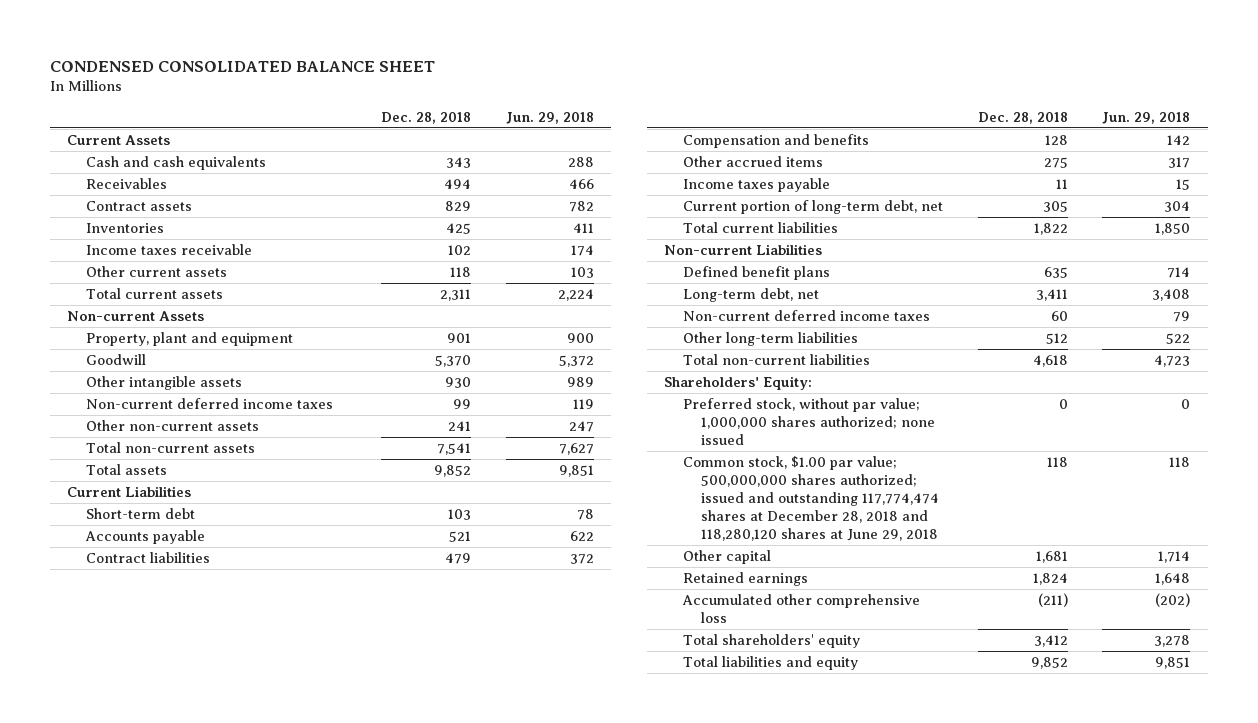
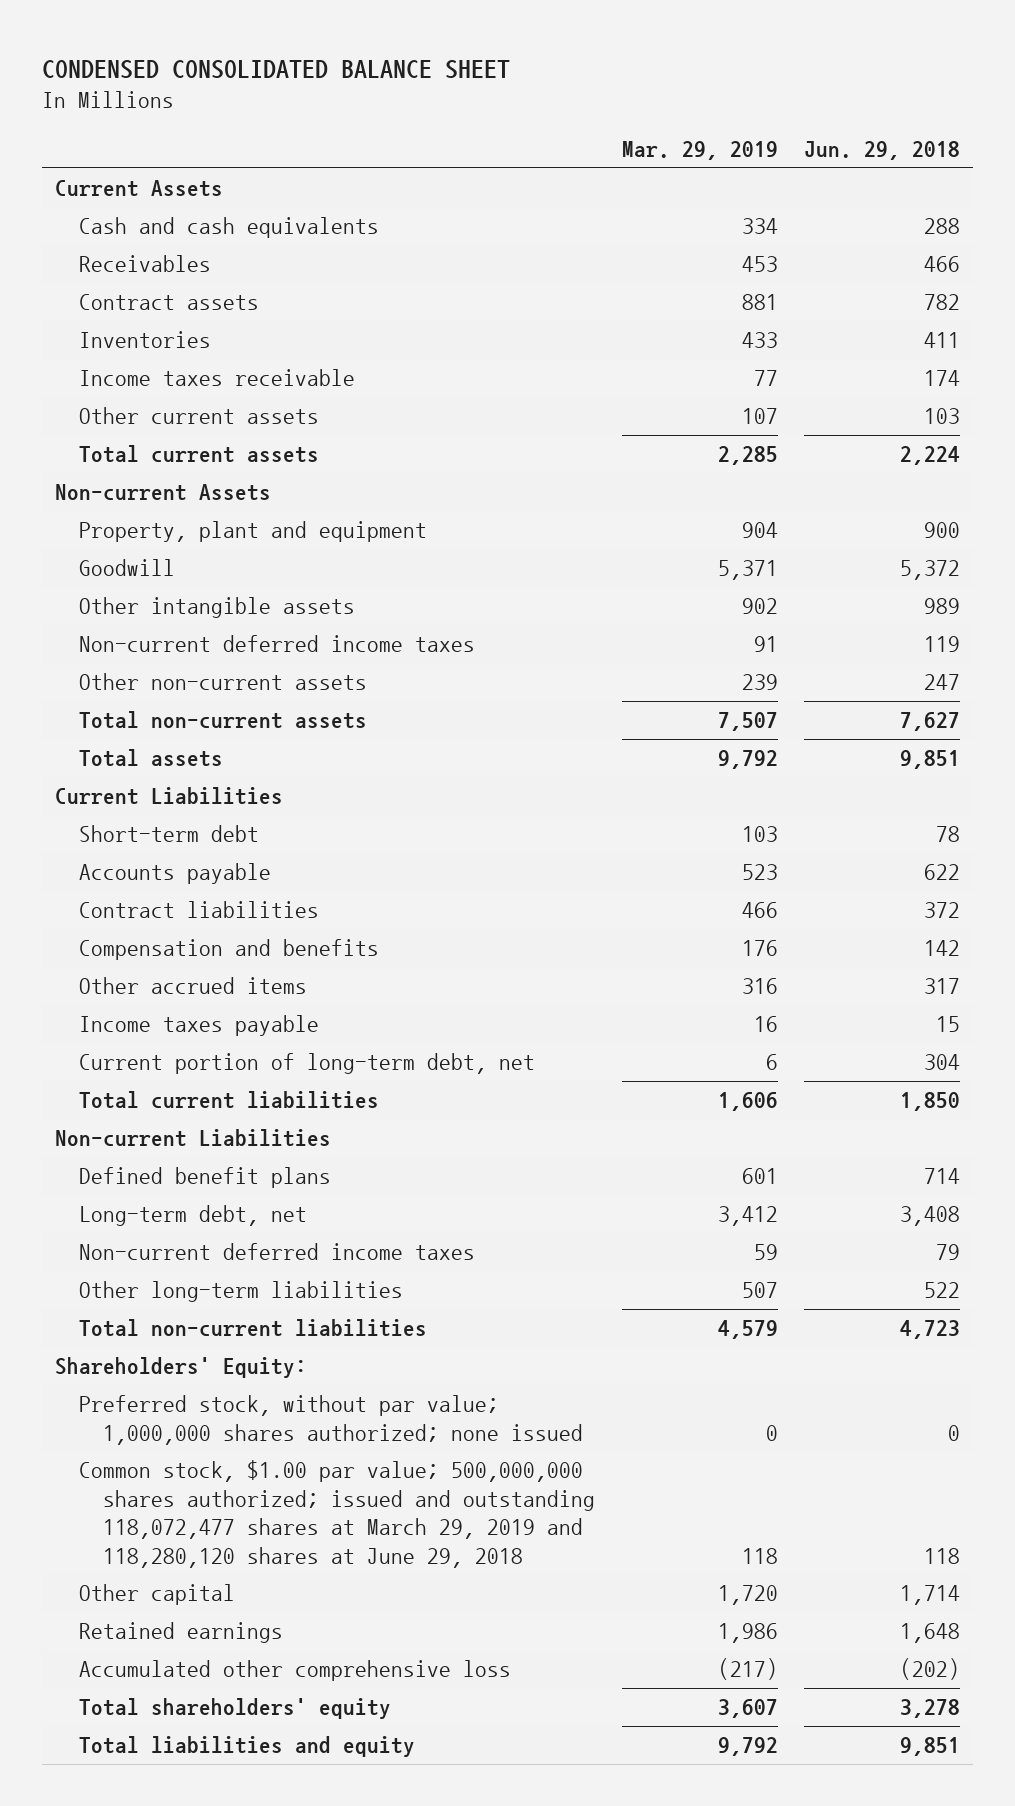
[380,111,471,124] Dec. 28, 2018 -> none
none -> [621,141,778,161] Mar. 29, 2019
[682,455,940,542] Common stock, $1.00 par value; 500,000,000 shares authorized; issued and outstanding 117,774,474 shares at December 28, 2018 and 118,280,120 shares at June 29, 2018 -> [79,1460,596,1568] Common stock, $1.00 par value; 500,000,000 shares authorized; issued and outstanding 118,072,477 shares at March 29, 2019 and 118,280,120 shares at June 29, 2018

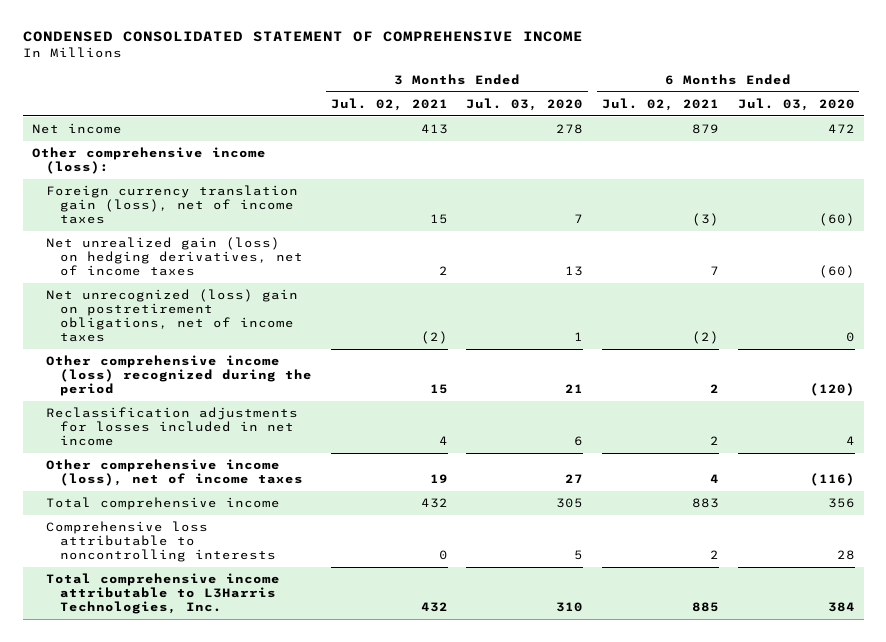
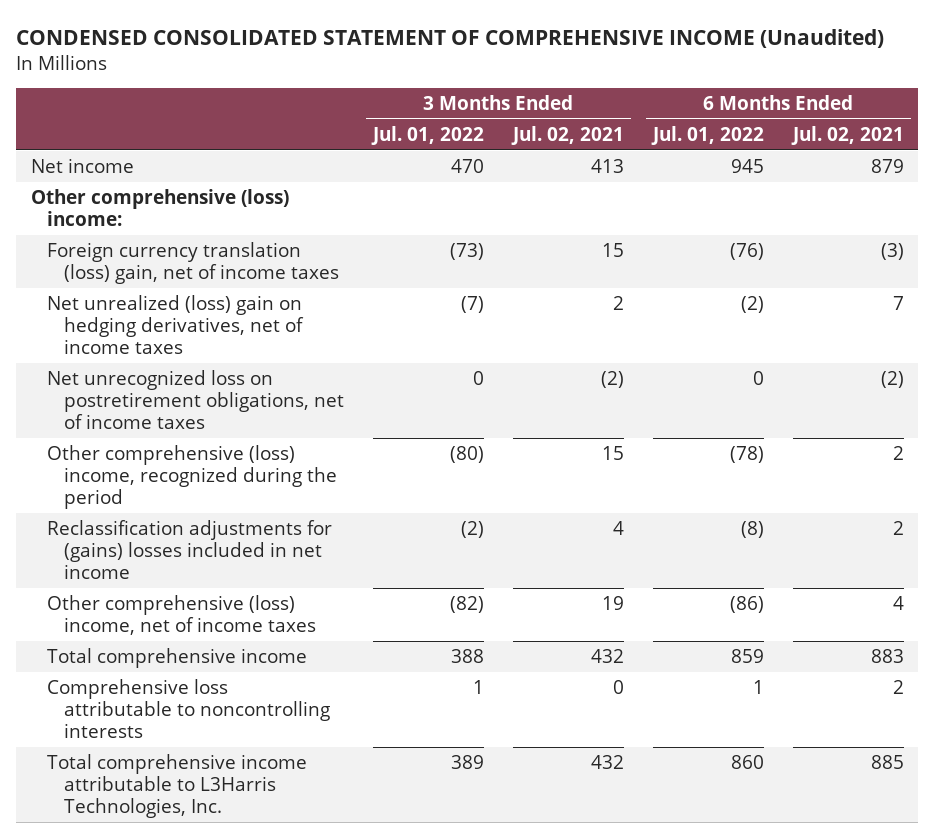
[22,30,583,42] CONDENSED CONSOLIDATED STATEMENT OF COMPREHENSIVE INCOME -> [16,28,885,48] CONDENSED CONSOLIDATED STATEMENT OF COMPREHENSIVE INCOME (Unaudited)
[466,97,584,111] Jul. 03, 2020 -> none
[737,97,855,111] Jul. 03, 2020 -> none
none -> [370,125,484,145] Jul. 01, 2022
none -> [650,125,764,145] Jul. 01, 2022
[31,146,266,174] Other comprehensive income (loss): -> [30,188,289,226] Other comprehensive (loss) income:
[46,184,299,225] Foreign currency translation gain (loss), net of income taxes -> [47,241,340,284] Foreign currency translation (loss) gain, net of income taxes
[46,236,304,277] Net unrealized gain (loss) on hedging derivatives, net of income taxes -> [47,294,305,354] Net unrealized (loss) gain on hedging derivatives, net of income taxes
[46,288,299,343] Net unrecognized (loss) gain on postretirement obligations, net of income taxes -> [47,369,345,429] Net unrecognized loss on postretirement obligations, net of income taxes
[46,354,313,397] Other comprehensive income (loss) recognized during the period -> [47,444,338,509] Other comprehensive (loss) income, recognized during the period
[46,406,299,447] Reclassification adjustments for losses included in net income -> [47,519,333,579] Reclassification adjustments for (gains) losses included in net income
[46,458,304,486] Other comprehensive income (loss), net of income taxes -> [47,594,317,635] Other comprehensive (loss) income, net of income taxes

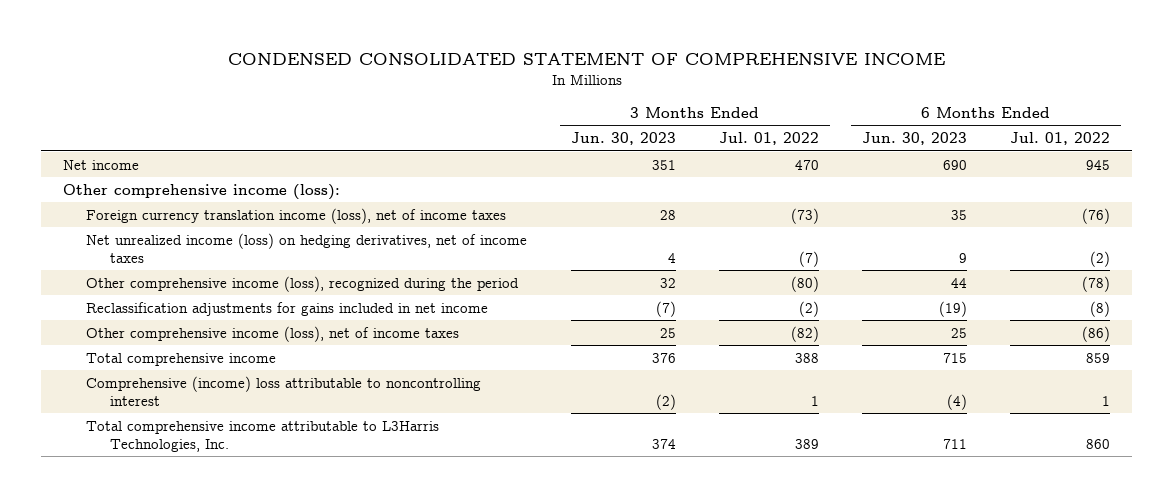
[16,28,885,48] CONDENSED CONSOLIDATED STATEMENT OF COMPREHENSIVE INCOME (Unaudited) -> [227,52,945,65] CONDENSED CONSOLIDATED STATEMENT OF COMPREHENSIVE INCOME
[510,125,624,145] Jul. 02, 2021 -> none
[790,125,904,145] Jul. 02, 2021 -> none
none -> [570,132,676,146] Jun. 30, 2023
none -> [861,132,967,146] Jun. 30, 2023
[47,369,345,429] Net unrecognized loss on postretirement obligations, net of income taxes -> none
[30,188,289,226] Other comprehensive (loss) income: -> [63,183,341,200] Other comprehensive income (loss):
[47,241,340,284] Foreign currency translation (loss) gain, net of income taxes -> [86,207,507,224] Foreign currency translation income (loss), net of income taxes
[47,294,305,354] Net unrealized (loss) gain on hedging derivatives, net of income taxes -> [86,232,528,263] Net unrealized income (loss) on hedging derivatives, net of income taxes
[47,444,338,509] Other comprehensive (loss) income, recognized during the period -> [86,275,520,292] Other comprehensive income (loss), recognized during the period
[47,519,333,579] Reclassification adjustments for (gains) losses included in net income -> [86,301,489,316] Reclassification adjustments for gains included in net income
[47,594,317,635] Other comprehensive (loss) income, net of income taxes -> [86,325,460,342] Other comprehensive income (loss), net of income taxes
[47,678,331,738] Comprehensive loss attributable to noncontrolling interests -> [86,375,482,406] Comprehensive (income) loss attributable to noncontrolling interest

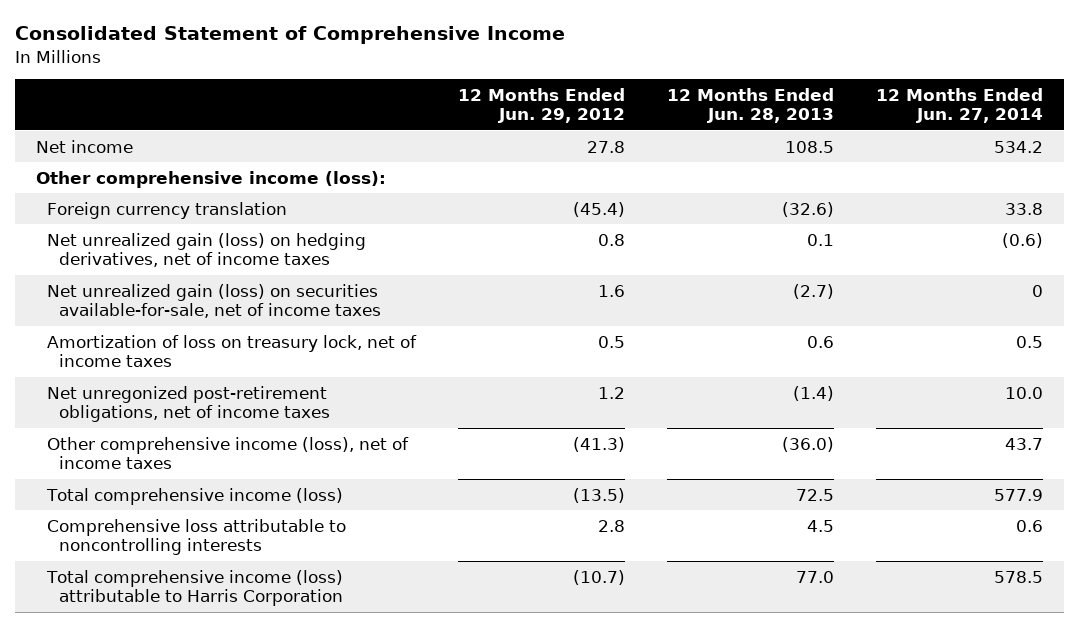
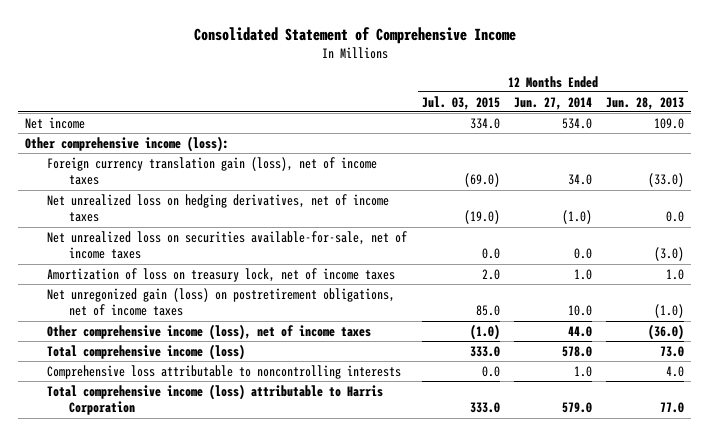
[458,87,626,124] 12 Months Ended Jun. 29, 2012 -> none
none -> [421,95,500,110] Jul. 03, 2015
[785,140,835,153] 108.5 -> [654,117,685,129] 109.0
[993,140,1043,153] 534.2 -> [561,117,592,129] 534.0
[47,201,288,219] Foreign currency translation -> [47,156,378,186] Foreign currency translation gain (loss), net of income taxes
[782,201,835,217] (32.6) -> [648,173,685,188] (33.0)
[1004,202,1043,215] 33.8 -> [567,174,592,186] 34.0
[47,232,367,268] Net unrealized gain (loss) on hedging derivatives, net of income taxes -> [47,193,390,223] Net unrealized loss on hedging derivatives, net of income taxes
[807,233,835,246] 0.1 -> [666,211,685,223] 0.0
[1001,232,1043,248] (0.6) -> [561,210,592,225] (1.0)
[47,283,382,319] Net unrealized gain (loss) on securities available-for-sale, net of income taxes -> [47,230,408,260] Net unrealized loss on securities available-for-sale, net of income taxes
[793,283,835,299] (2.7) -> [654,247,685,262] (3.0)
[1031,284,1043,297] 0 -> [573,248,592,260] 0.0
[807,335,835,348] 0.6 -> [666,268,685,280] 1.0
[1015,335,1043,348] 0.5 -> [573,268,592,280] 1.0
[47,385,331,423] Net unregonized post-retirement obligations, net of income taxes -> [47,287,396,317] Net unregonized gain (loss) on postretirement obligations, net of income taxes
[793,385,835,401] (1.4) -> [654,304,685,319] (1.0)
[1004,437,1043,450] 43.7 -> [567,325,592,337] 44.0
[796,488,835,501] 72.5 -> [660,345,685,357] 73.0
[993,488,1043,501] 577.9 -> [561,345,592,357] 578.0
[807,519,835,532] 4.5 -> [666,365,685,377] 4.0
[1015,519,1043,532] 0.6 -> [573,365,592,377] 1.0
[993,570,1043,583] 578.5 -> [561,402,592,414] 579.0

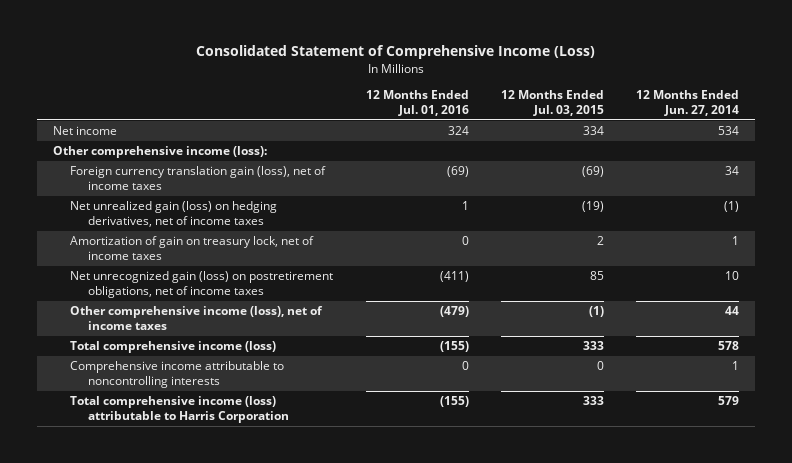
[193,26,516,44] Consolidated Statement of Comprehensive Income -> [196,45,596,60] Consolidated Statement of Comprehensive Income (Loss)
[606,96,685,110] Jun. 28, 2013 -> none
none -> [365,90,469,117] 12 Months Ended Jul. 01, 2016
[469,117,500,129] 334.0 -> [582,126,604,136] 334
[561,117,592,129] 534.0 -> [717,126,739,136] 534
[47,230,408,260] Net unrealized loss on securities available-for-sale, net of income taxes -> none
[463,173,500,188] (69.0) -> [581,166,604,178] (69)
[567,174,592,186] 34.0 -> [724,166,739,176] 34
[47,193,390,223] Net unrealized loss on hedging derivatives, net of income taxes -> [70,201,278,228] Net unrealized gain (loss) on hedging derivatives, net of income taxes
[463,210,500,225] (19.0) -> [581,201,604,213] (19)
[561,210,592,225] (1.0) -> [723,201,739,213] (1)
[47,267,396,282] Amortization of loss on treasury lock, net of income taxes -> [70,236,315,261] Amortization of gain on treasury lock, net of income taxes
[481,268,500,280] 2.0 -> [596,236,604,246] 2
[573,268,592,280] 1.0 -> [731,236,739,246] 1
[47,287,396,317] Net unregonized gain (loss) on postretirement obligations, net of income taxes -> [70,271,334,299] Net unrecognized gain (loss) on postretirement obligations, net of income taxes
[475,305,500,317] 85.0 -> [589,271,604,281] 85
[567,305,592,317] 10.0 -> [724,271,739,281] 10
[469,323,500,340] (1.0) -> [588,306,604,318] (1)
[567,325,592,337] 44.0 -> [724,306,739,316] 44
[469,345,500,357] 333.0 -> [582,341,604,351] 333
[561,345,592,357] 578.0 -> [717,341,739,351] 578
[47,364,402,379] Comprehensive loss attributable to noncontrolling interests -> [70,361,285,389] Comprehensive income attributable to noncontrolling interests
[481,365,500,377] 0.0 -> [596,361,604,371] 0
[573,365,592,377] 1.0 -> [731,361,739,371] 1
[469,402,500,414] 333.0 -> [582,396,604,406] 333
[561,402,592,414] 579.0 -> [717,396,739,406] 579

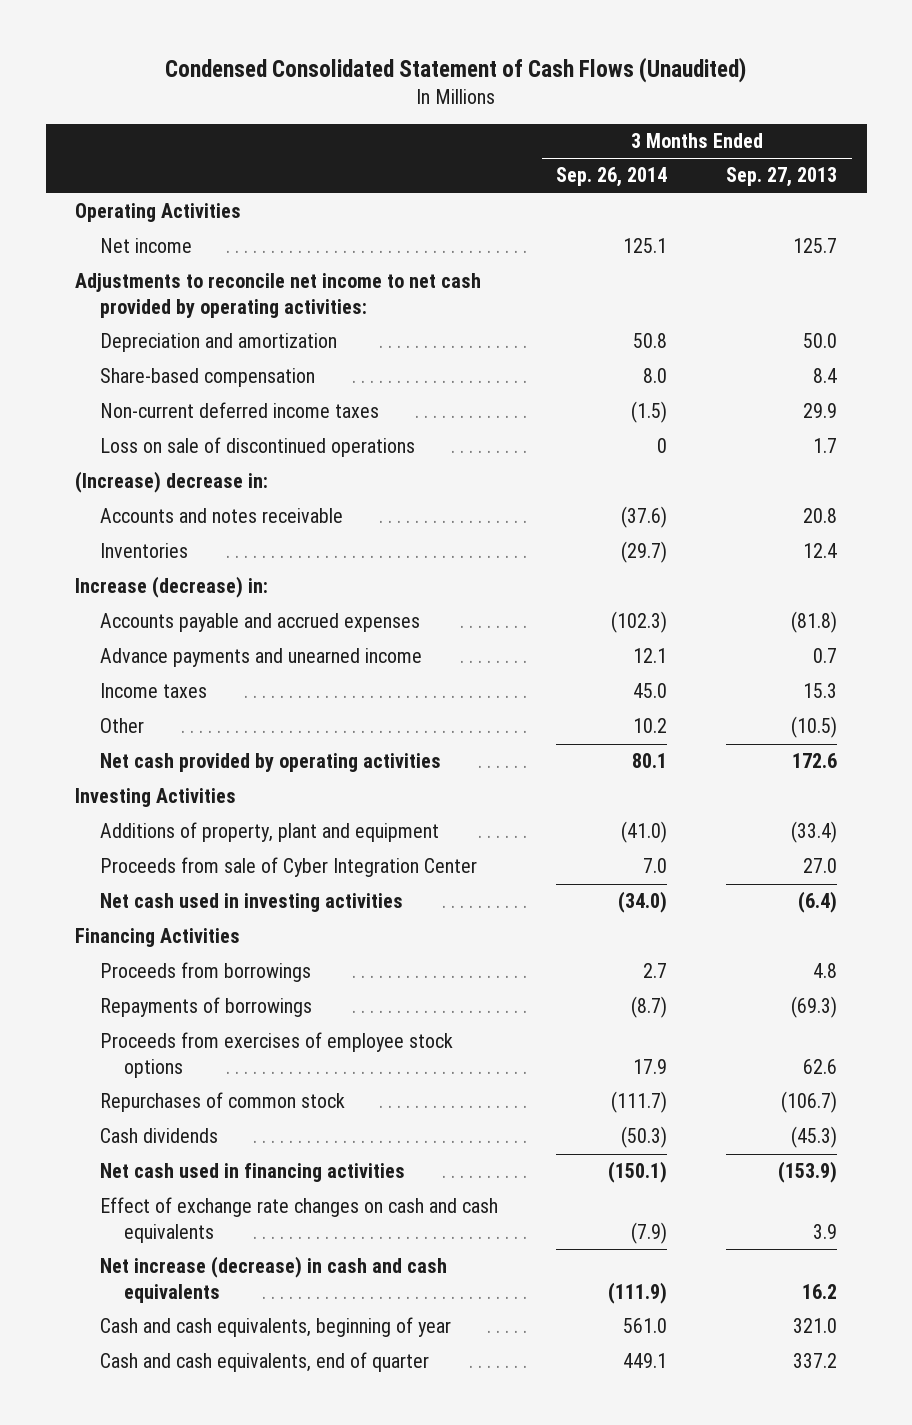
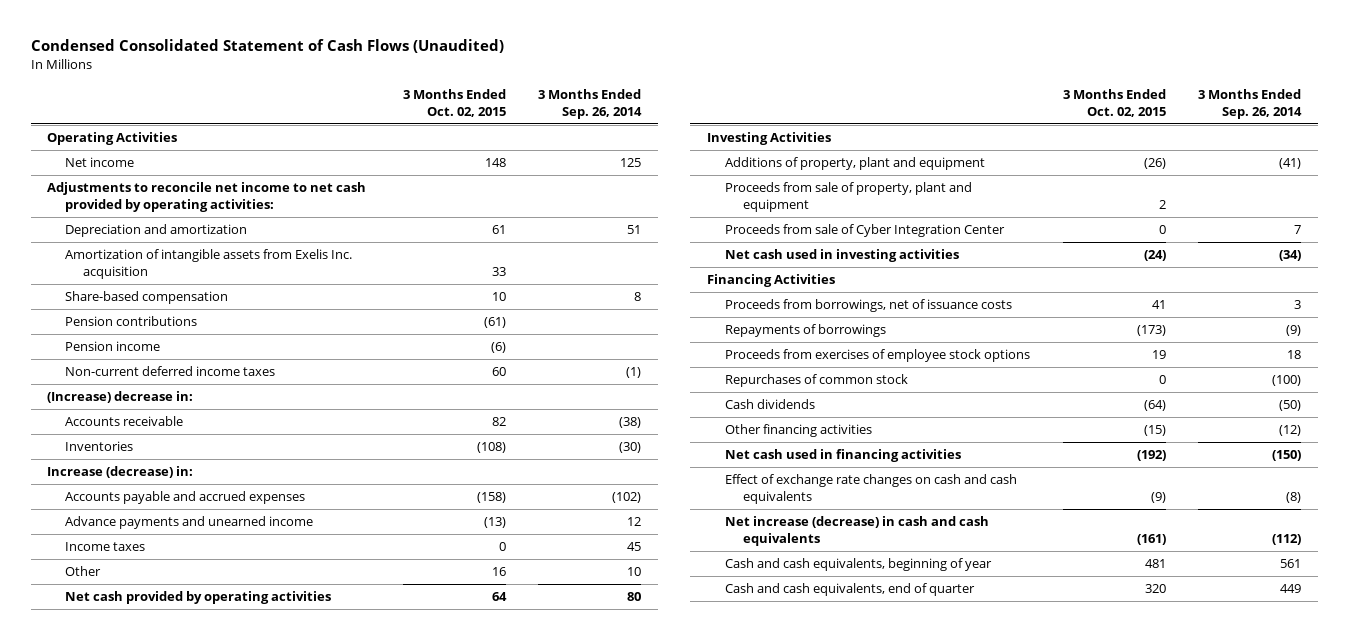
[726,167,838,188] Sep. 27, 2013 -> none
none -> [402,88,506,117] 3 Months Ended Oct. 02, 2015
[623,238,668,254] 125.1 -> [620,158,642,168] 125
[99,437,415,458] Loss on sale of discontinued operations -> none
[633,333,668,349] 50.8 -> [627,225,642,235] 51
none -> [65,249,353,280] Amortization of intangible assets from Exelis Inc. acquisition
[643,368,668,384] 8.0 -> [634,292,642,302] 8
none -> [65,316,198,327] Pension contributions
none -> [65,341,161,352] Pension income
[631,401,668,424] (1.5) -> [626,367,642,379] (1)
[99,508,343,524] Accounts and notes receivable -> [65,416,184,427] Accounts receivable
[621,506,668,529] (37.6) -> [619,417,642,429] (38)
[621,541,668,564] (29.7) -> [619,442,642,454] (30)
[611,611,668,634] (102.3) -> [612,492,642,504] (102)
[633,648,668,664] 12.1 -> [627,517,642,527] 12
[633,683,668,699] 45.0 -> [627,542,642,552] 45
[633,718,668,734] 10.2 -> [627,567,642,577] 10
[632,753,668,769] 80.1 -> [627,592,642,602] 80
[621,821,668,844] (41.0) -> [1279,158,1302,170] (41)
none -> [725,182,973,213] Proceeds from sale of property, plant and equipment
[643,858,668,874] 7.0 -> [1294,225,1302,235] 7
[618,891,668,914] (34.0) -> [1279,250,1302,262] (34)
[99,962,311,983] Proceeds from borrowings -> [725,299,1013,313] Proceeds from borrowings, net of issuance costs
[643,963,668,979] 2.7 -> [1294,300,1302,310] 3
[631,996,668,1019] (8.7) -> [1286,325,1302,337] (9)
[633,1059,668,1075] 17.9 -> [1287,350,1302,360] 18
[611,1091,668,1114] (111.7) -> [1272,375,1302,387] (100)
[621,1126,668,1149] (50.3) -> [1279,400,1302,412] (50)
none -> [725,424,873,438] Other financing activities
[608,1161,668,1184] (150.1) -> [1272,450,1302,462] (150)
[631,1222,668,1245] (7.9) -> [1286,492,1302,504] (8)
[608,1282,668,1305] (111.9) -> [1272,534,1302,546] (112)
[623,1318,668,1334] 561.0 -> [1280,559,1302,569] 561
[623,1353,668,1369] 449.1 -> [1280,584,1302,594] 449

